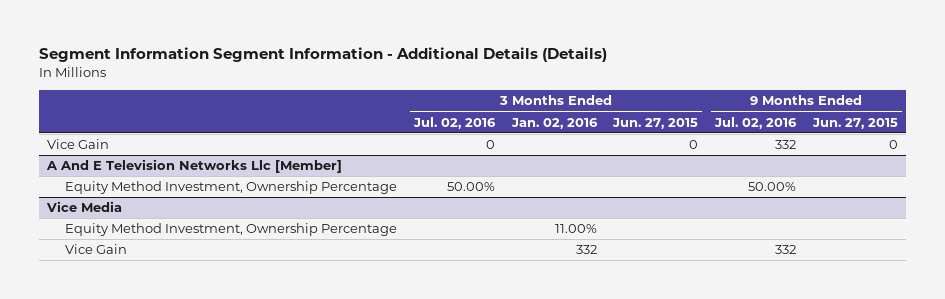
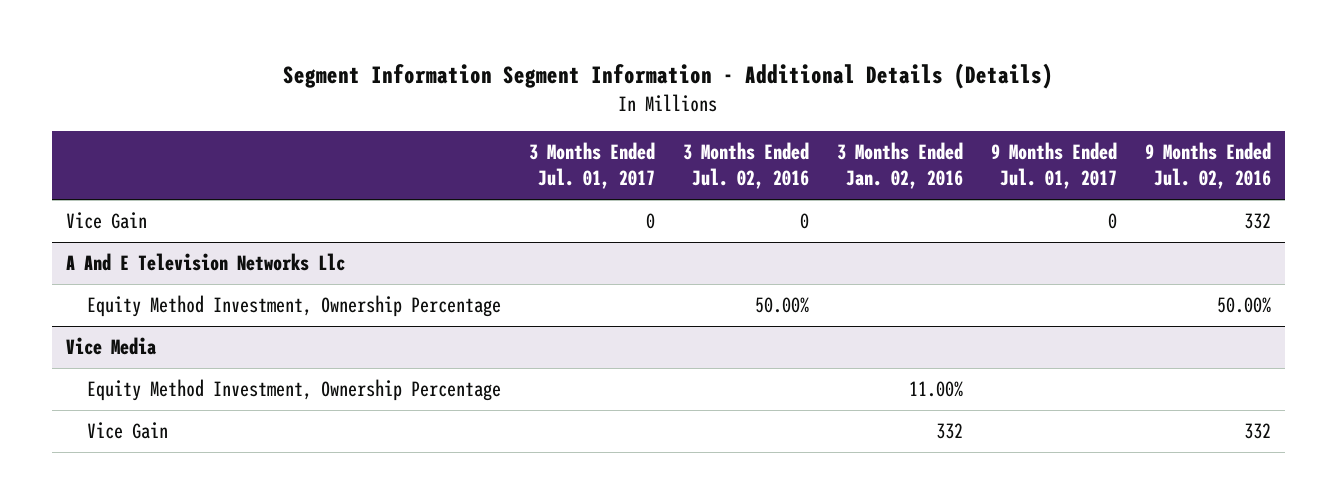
[612,117,699,129] Jun. 27, 2015 -> none
[811,117,898,129] Jun. 27, 2015 -> none
none -> [528,142,655,190] 3 Months Ended Jul. 01, 2017
none -> [990,142,1117,190] 9 Months Ended Jul. 01, 2017
[45,159,342,174] A And E Television Networks Llc [Member] -> [65,253,345,272] A And E Television Networks Llc

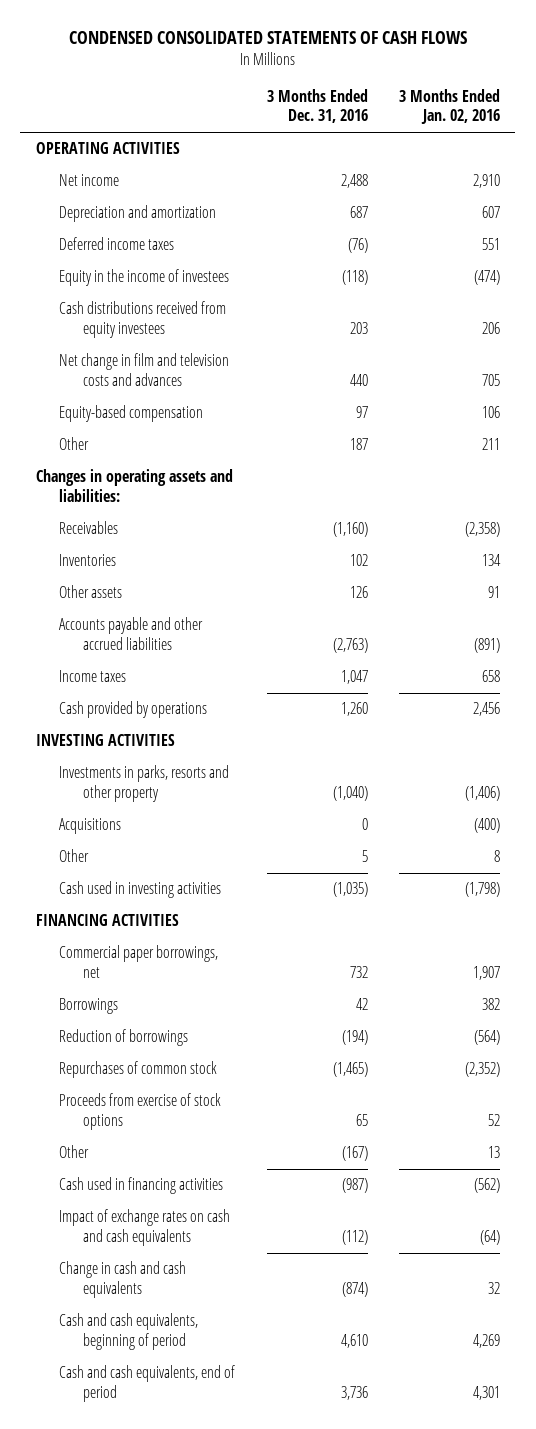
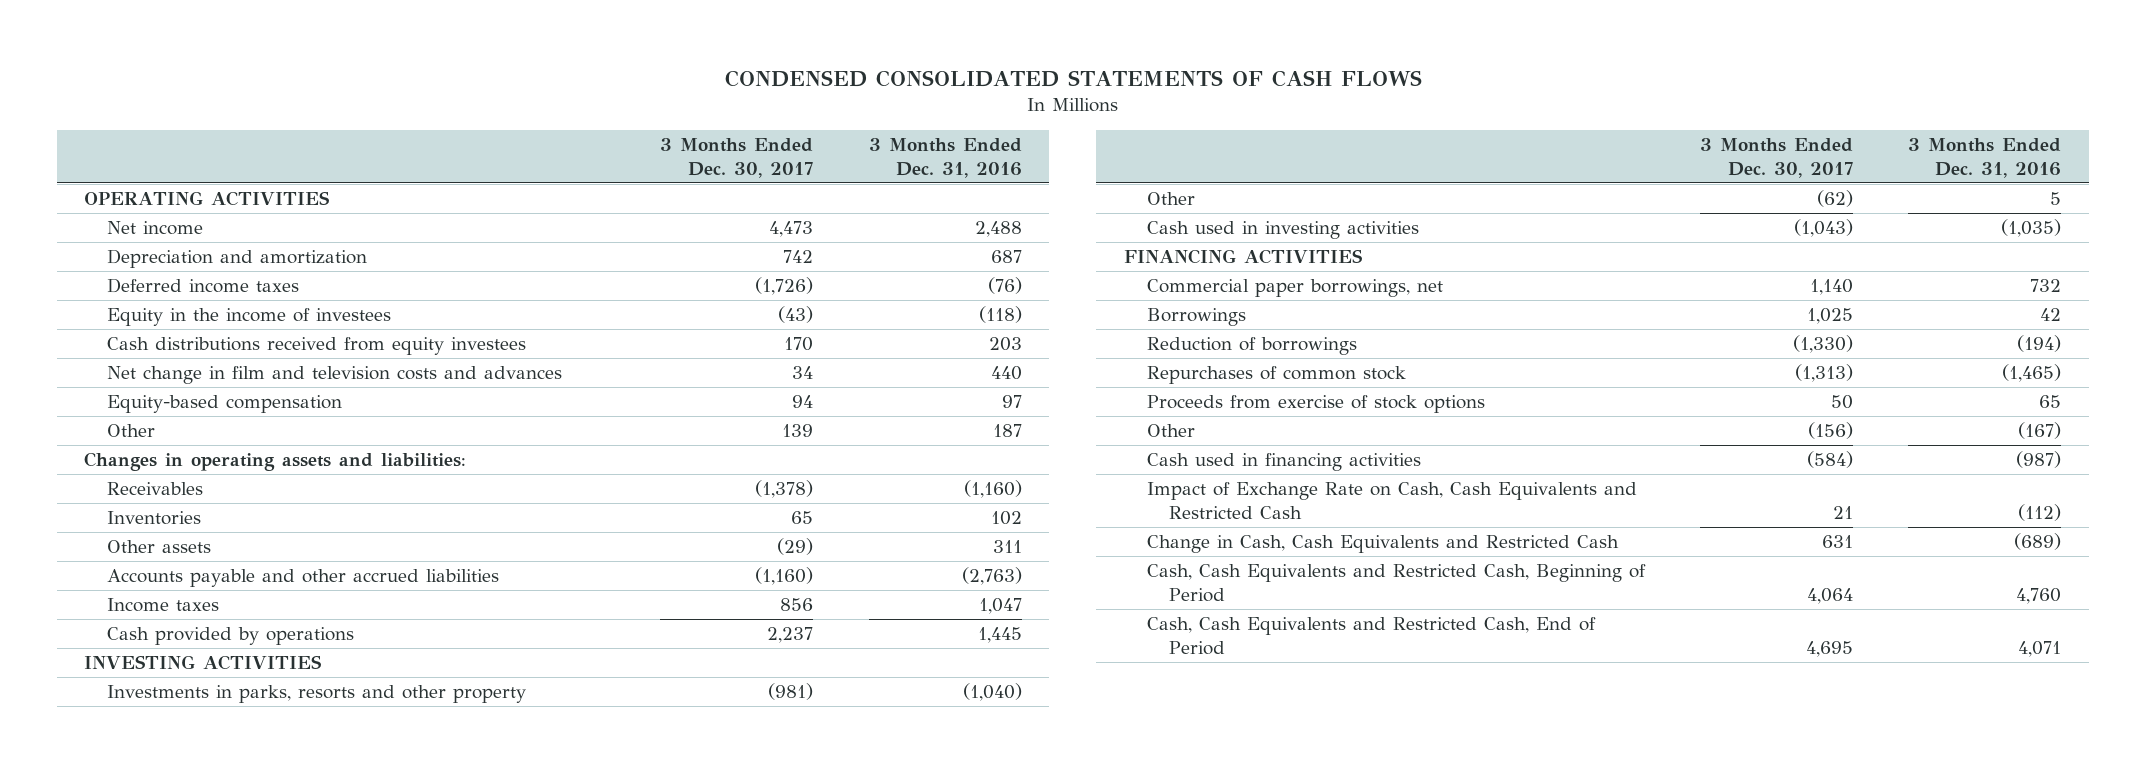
[398,88,500,125] 3 Months Ended Jan. 02, 2016 -> none
none -> [660,137,814,178] 3 Months Ended Dec. 30, 2017
[349,586,368,599] 126 -> [992,539,1022,553] 311
[340,702,368,717] 1,260 -> [977,626,1022,643] 1,445
[59,818,122,835] Acquisitions -> none
[59,1209,231,1247] Impact of exchange rates on cash and cash equivalents -> [1146,481,1637,519] Impact of Exchange Rate on Cash, Cash Equivalents and Restricted Cash
[59,1261,187,1299] Change in cash and cash equivalents -> [1146,534,1619,553] Change in Cash, Cash Equivalents and Restricted Cash
[341,1282,368,1298] (874) -> [2014,532,2062,550] (689)
[59,1313,199,1351] Cash and cash equivalents, beginning of period -> [1146,563,1646,602] Cash, Cash Equivalents and Restricted Cash, Beginning of Period
[340,1334,368,1349] 4,610 -> [2016,587,2062,604] 4,760
[59,1365,236,1403] Cash and cash equivalents, end of period -> [1146,616,1596,655] Cash, Cash Equivalents and Restricted Cash, End of Period
[340,1386,368,1401] 3,736 -> [2018,640,2062,657] 4,071

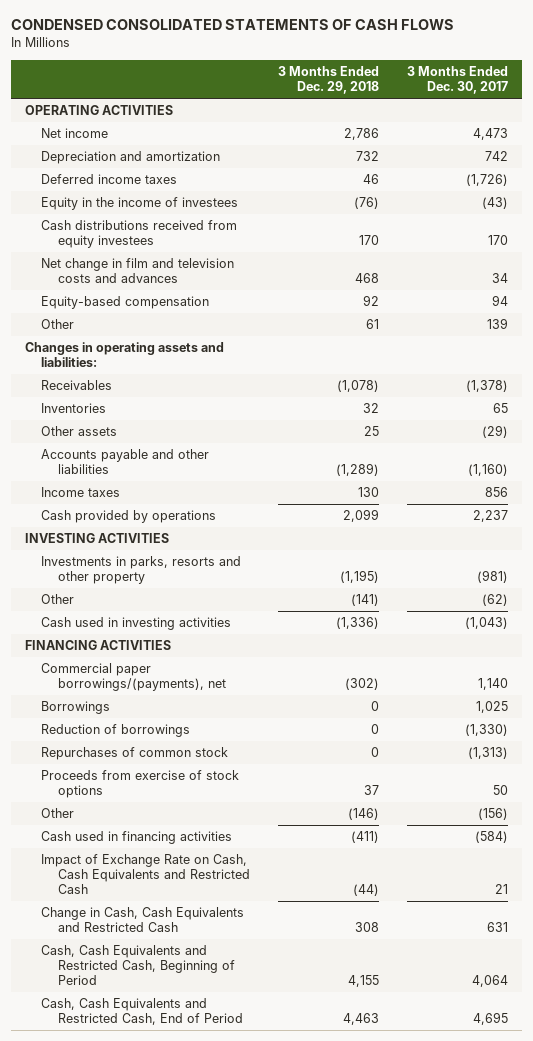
[868,137,1022,178] 3 Months Ended Dec. 31, 2016 -> none
none -> [277,66,379,95] 3 Months Ended Dec. 29, 2018
[107,568,500,587] Accounts payable and other accrued liabilities -> [41,449,210,475] Accounts payable and other liabilities
[1146,278,1443,297] Commercial paper borrowings, net -> [41,663,226,692] Commercial paper borrowings/(payments), net

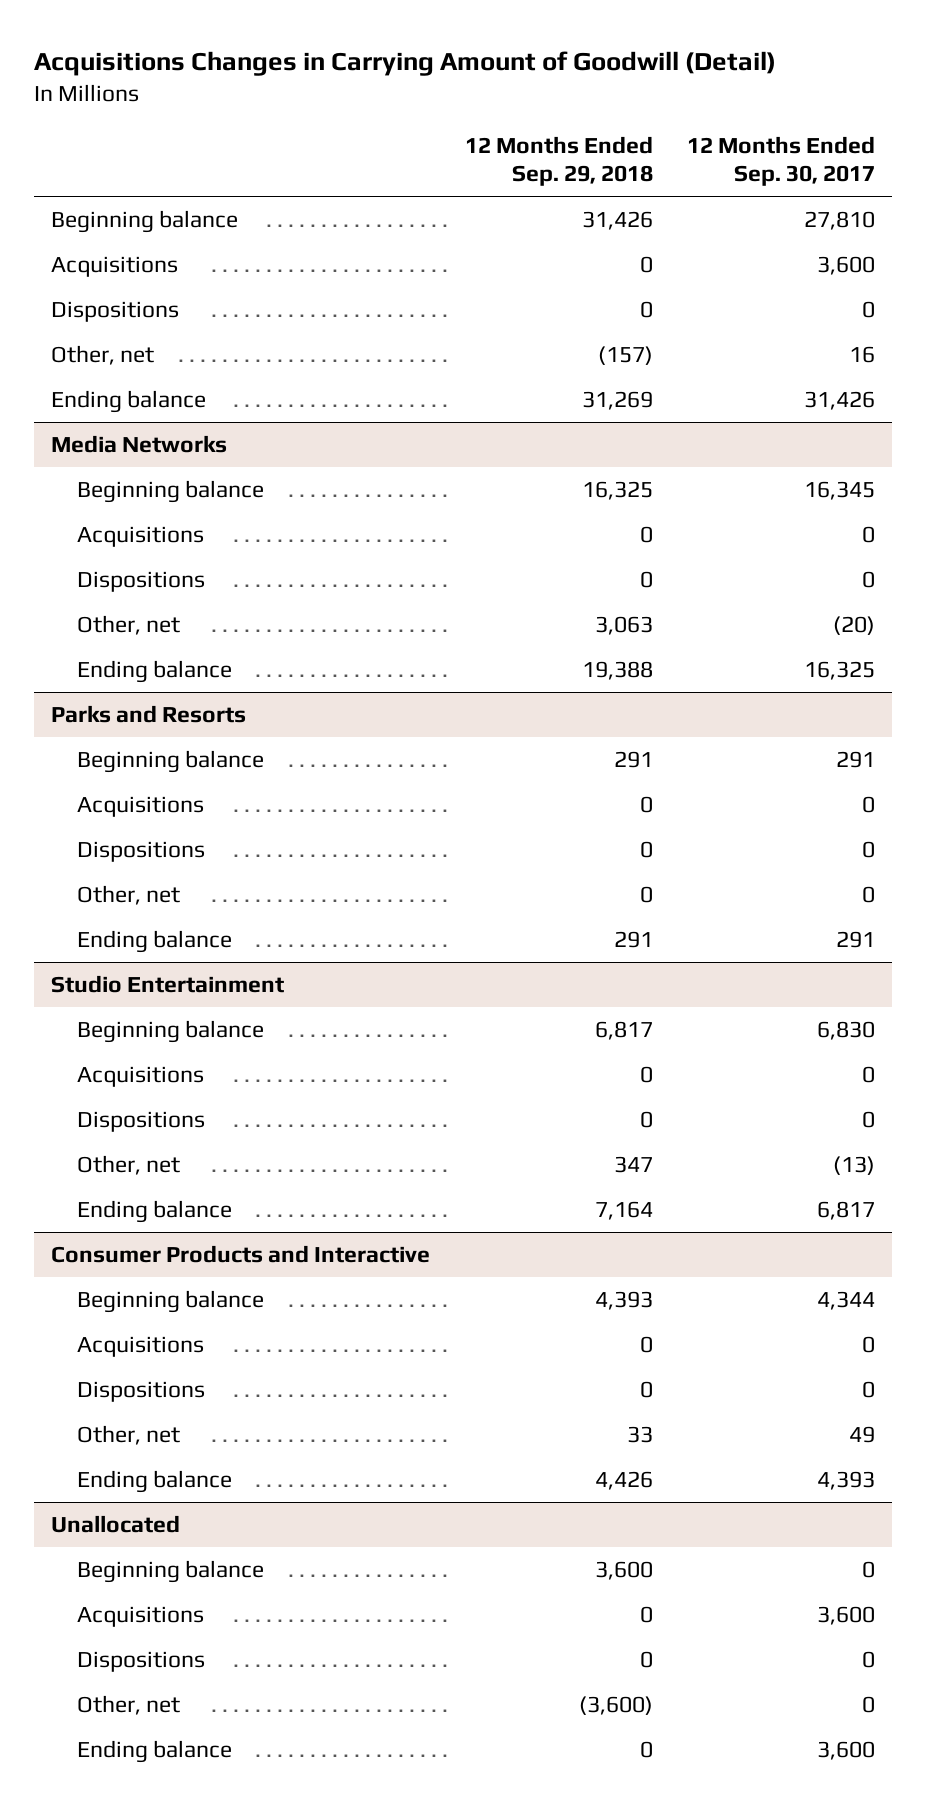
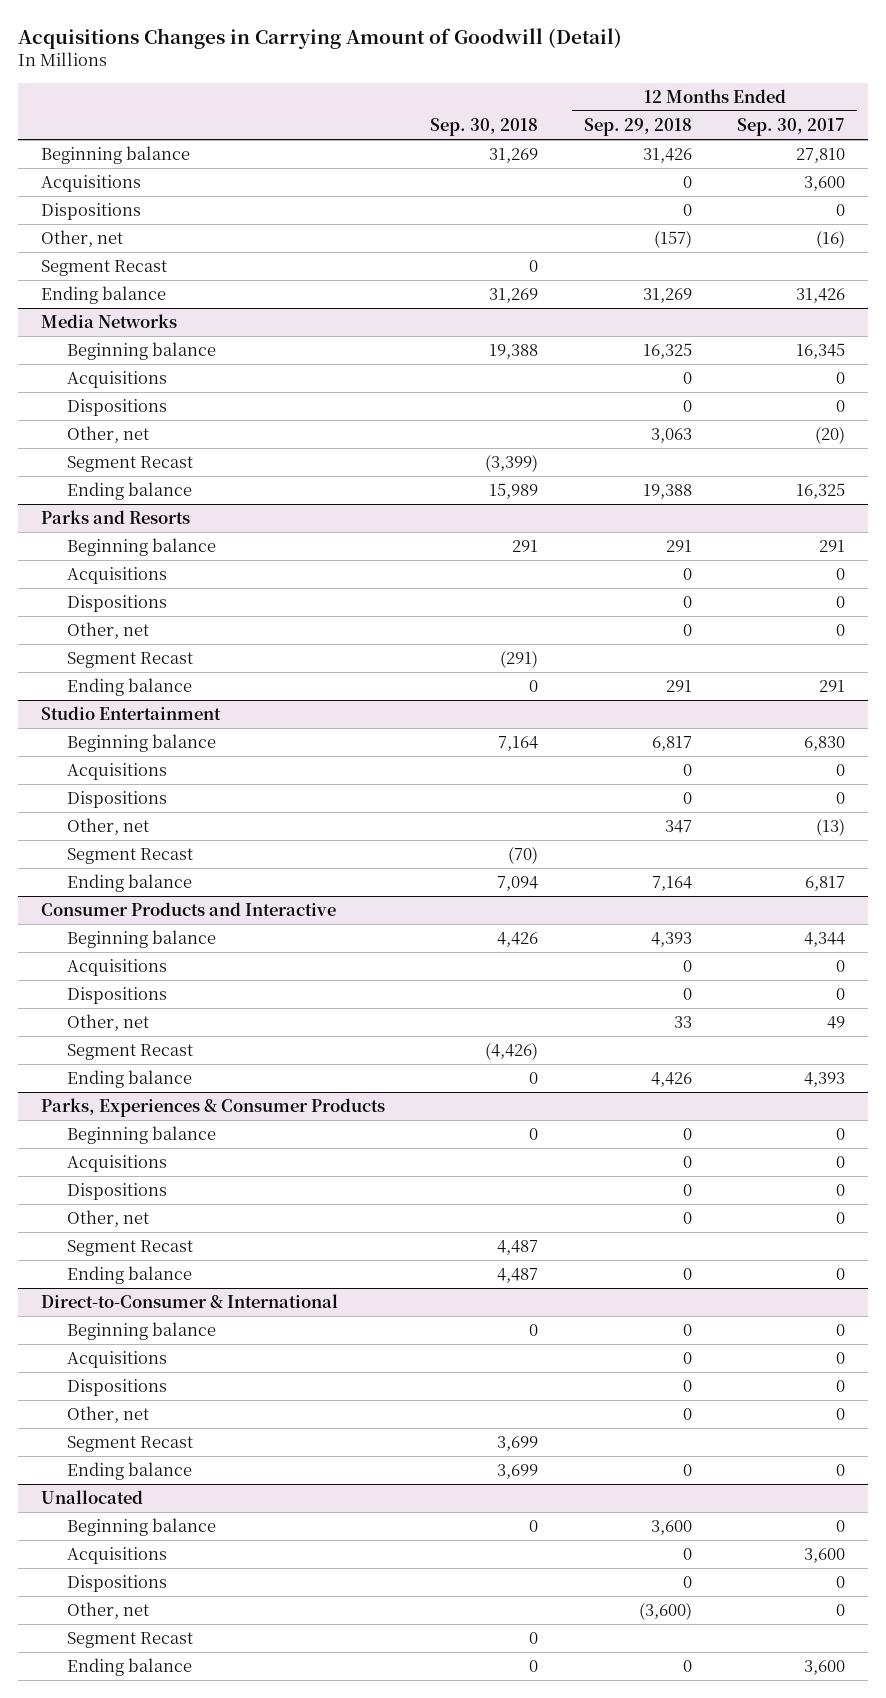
none -> [430,118,539,137] Sep. 30, 2018
[848,346,875,364] 16 -> [816,230,846,249] (16)
none -> [40,260,167,277] Segment Recast
none -> [67,456,194,473] Segment Recast
none -> [67,652,194,669] Segment Recast
none -> [67,848,194,865] Segment Recast
none -> [67,1044,194,1061] Segment Recast
none -> [40,1098,385,1118] Parks, Experiences & Consumer Products
none -> [67,1126,217,1145] Beginning balance
none -> [67,1155,168,1173] Acquisitions
none -> [67,1183,168,1201] Dispositions
none -> [67,1210,150,1228] Other, net
none -> [67,1240,194,1257] Segment Recast
none -> [67,1266,193,1285] Ending balance
none -> [40,1294,338,1309] Direct-to-Consumer & International
none -> [67,1322,217,1341] Beginning balance
none -> [67,1351,168,1369] Acquisitions
none -> [67,1379,168,1397] Dispositions
none -> [67,1406,150,1424] Other, net
none -> [67,1436,194,1453] Segment Recast
none -> [67,1462,193,1481] Ending balance
none -> [67,1632,194,1649] Segment Recast

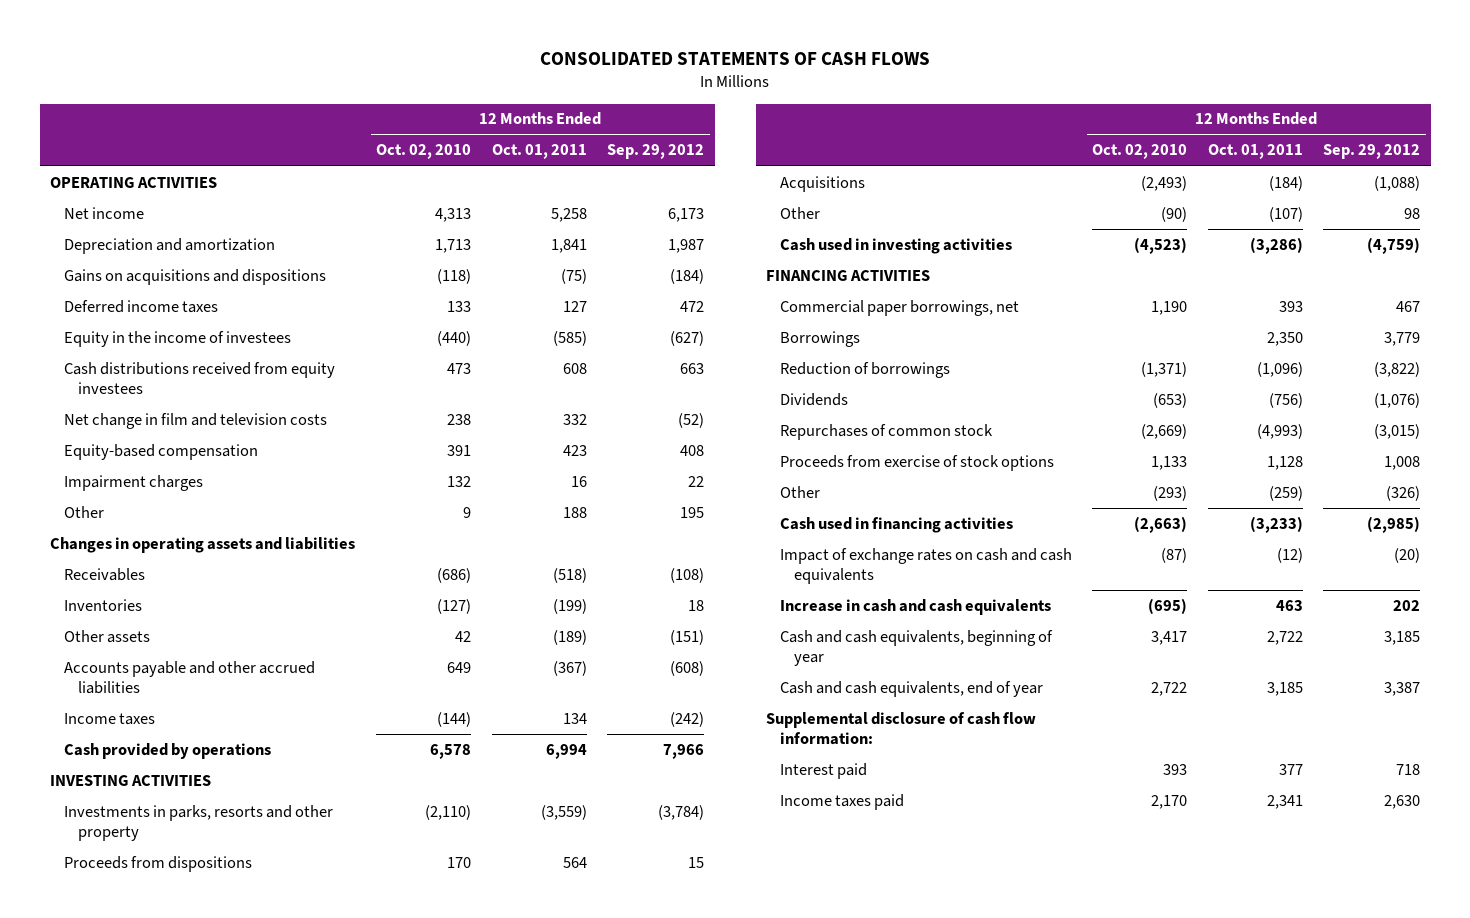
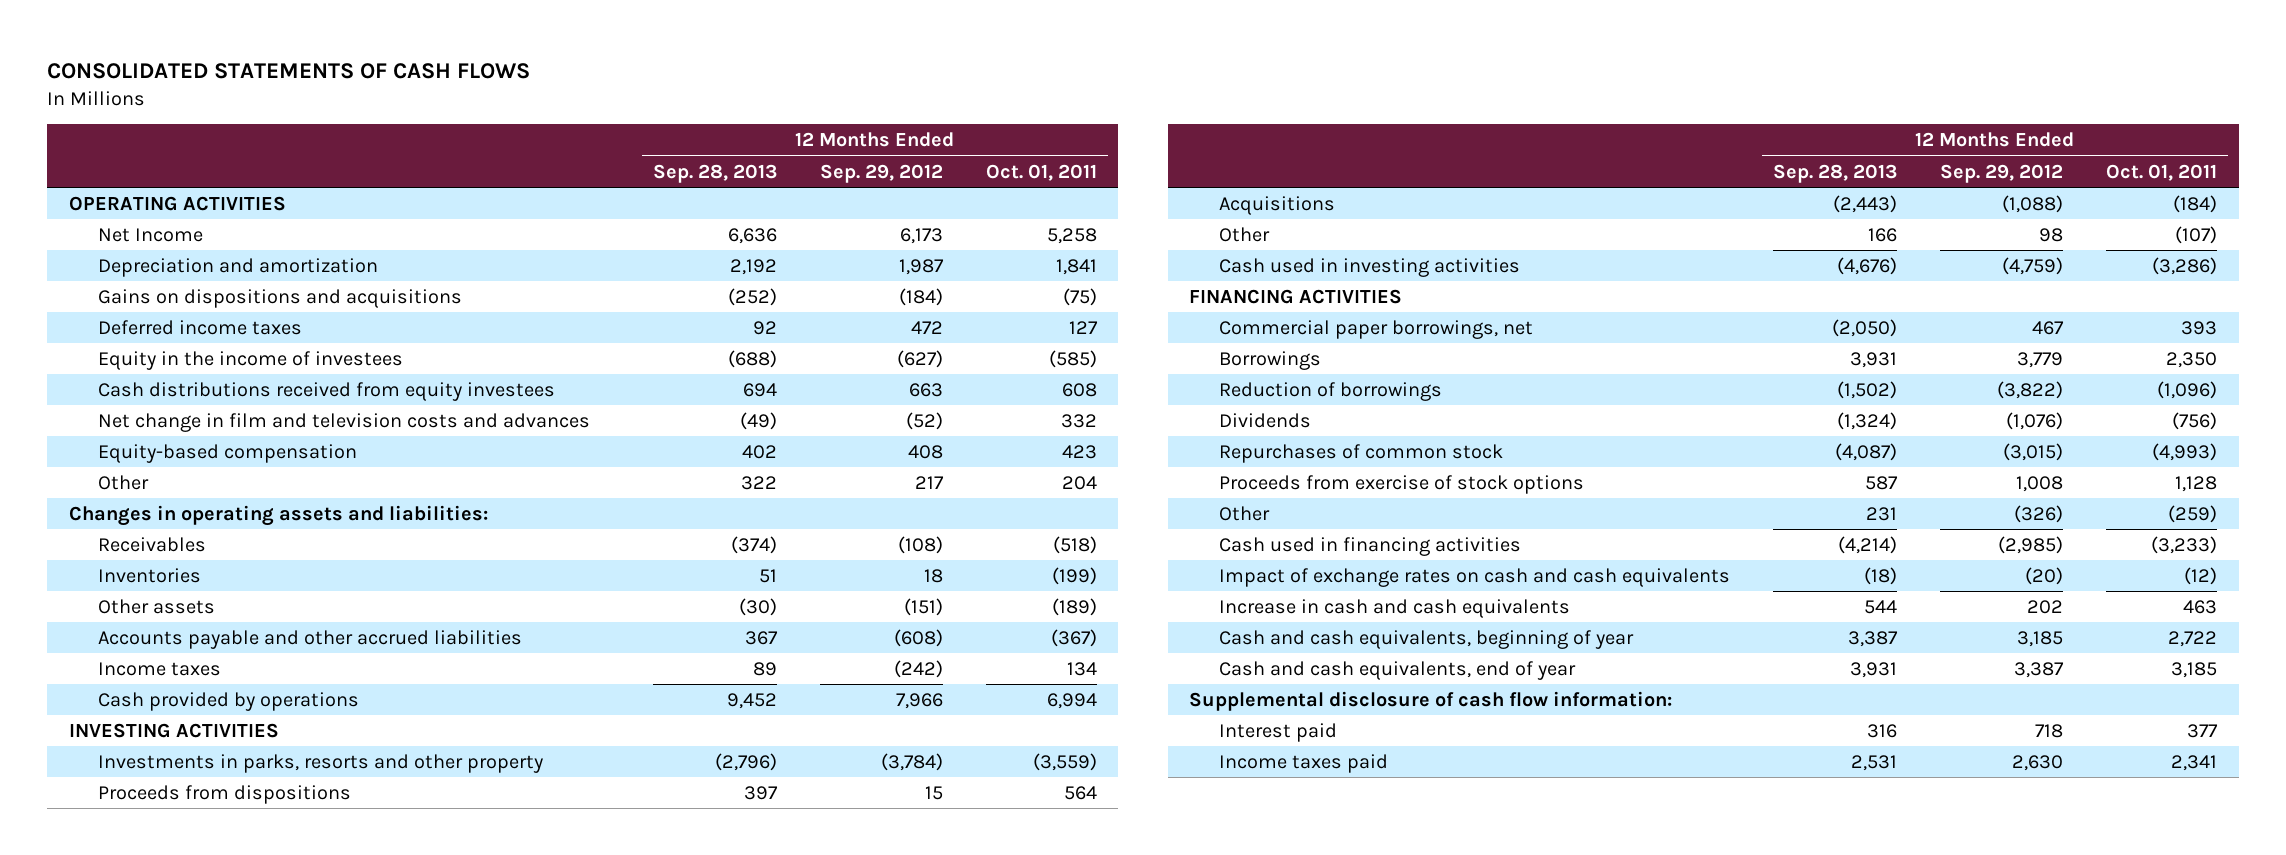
[376,144,472,160] Oct. 02, 2010 -> none
none -> [652,163,777,183] Sep. 28, 2013
[63,206,144,219] Net income -> [98,227,204,242] Net Income
[63,268,326,285] Gains on acquisitions and dispositions -> [98,288,463,308] Gains on dispositions and acquisitions
[63,412,327,429] Net change in film and television costs -> [98,412,591,432] Net change in film and television costs and advances
[63,474,203,491] Impairment charges -> none
[562,506,587,518] 188 -> [1061,475,1097,490] 204
[680,506,705,518] 195 -> [914,475,944,489] 217
[49,536,355,553] Changes in operating assets and liabilities -> [68,504,488,526] Changes in operating assets and liabilities:

